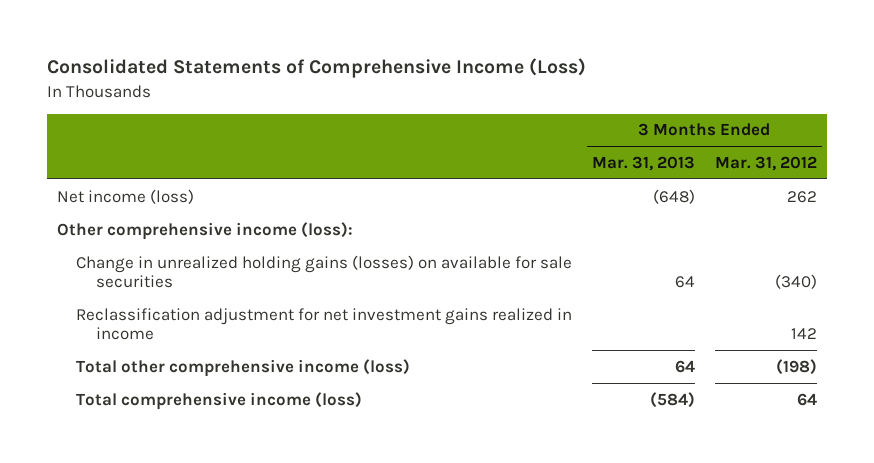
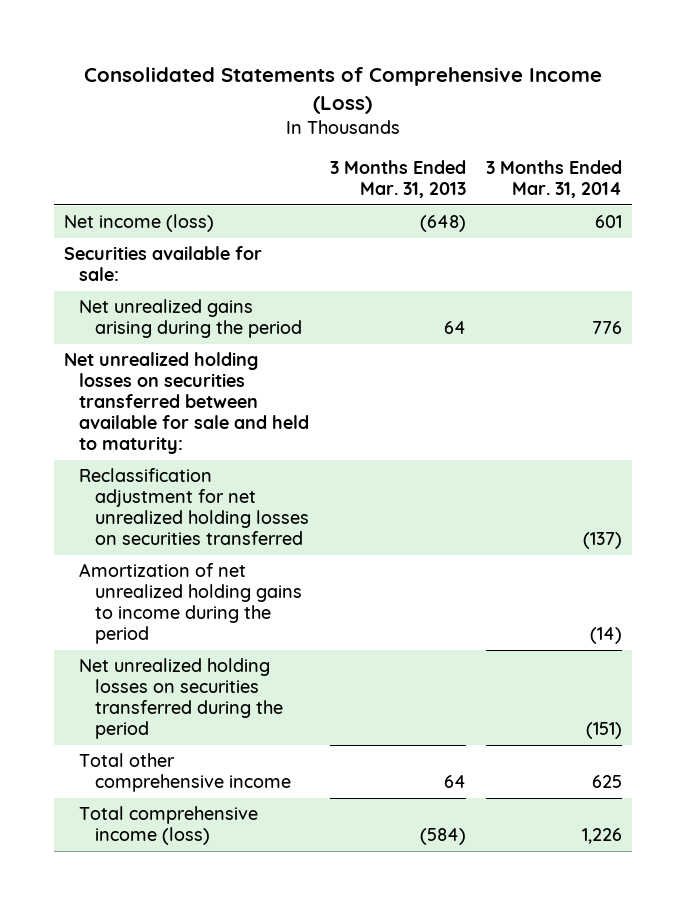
[714,155,817,171] Mar. 31, 2012 -> none
none -> [485,160,622,199] 3 Months Ended Mar. 31, 2014
[56,221,353,240] Other comprehensive income (loss): -> none
[76,307,573,341] Reclassification adjustment for net investment gains realized in income -> none
none -> [64,246,263,282] Securities available for sale:
[76,254,573,289] Change in unrealized holding gains (losses) on available for sale securities -> [79,299,302,339] Net unrealized gains arising during the period
none -> [64,352,310,455] Net unrealized holding losses on securities transferred between available for sale and held to maturity:
none -> [79,468,309,546] Reclassification adjustment for net unrealized holding losses on securities transferred
none -> [79,563,302,645] Amortization of net unrealized holding gains to income during the period
none -> [79,658,283,740] Net unrealized holding losses on securities transferred during the period
[76,358,411,377] Total other comprehensive income (loss) -> [79,753,291,793] Total other comprehensive income

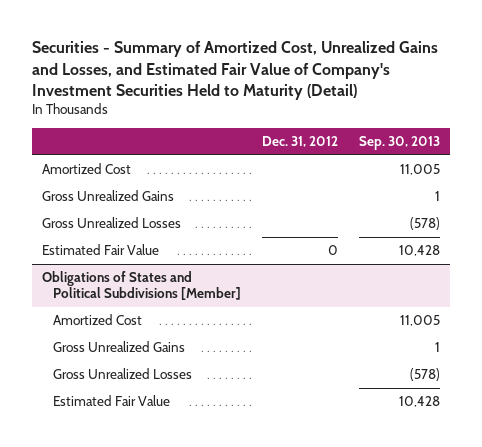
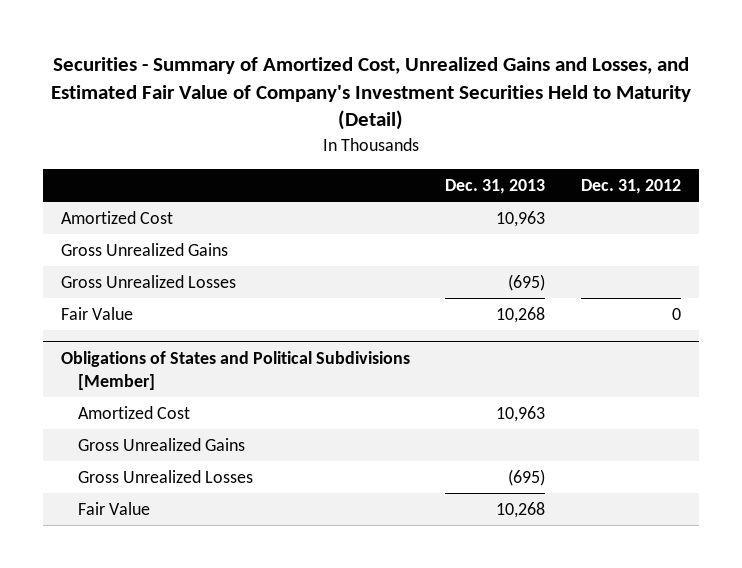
[358,136,440,151] Sep. 30, 2013 -> none
none -> [445,178,546,194] Dec. 31, 2013
[42,244,160,256] Estimated Fair Value -> [60,307,133,321] Fair Value
[53,395,171,407] Estimated Fair Value -> [77,502,150,516] Fair Value

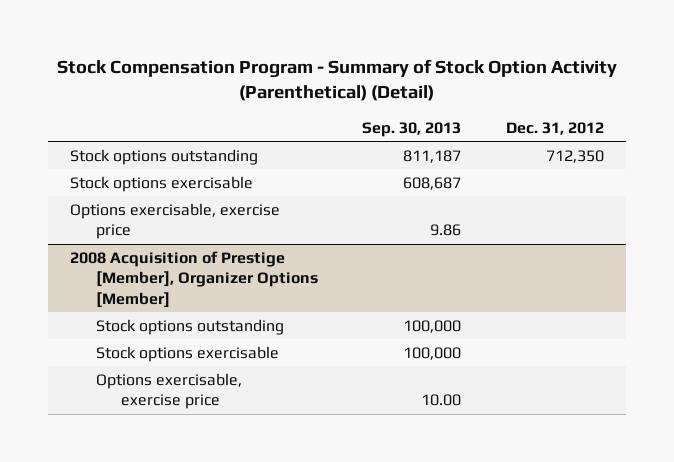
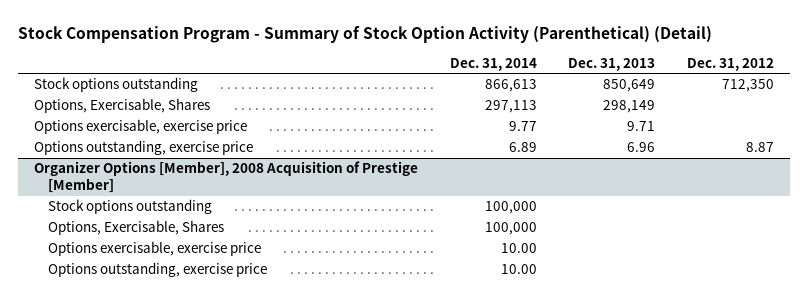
[362,121,462,137] Sep. 30, 2013 -> none
none -> [449,57,537,71] Dec. 31, 2014
none -> [568,57,656,71] Dec. 31, 2013
[70,175,254,192] Stock options exercisable -> [34,98,211,114] Options, Exercisable, Shares
none -> [34,140,254,156] Options outstanding, exercise price
[70,250,318,308] 2008 Acquisition of Prestige [Member], Organizer Options [Member] -> [34,161,419,194] Organizer Options [Member], 2008 Acquisition of Prestige [Member]
[95,345,279,362] Stock options exercisable -> [48,220,225,236] Options, Exercisable, Shares
none -> [48,262,268,278] Options outstanding, exercise price

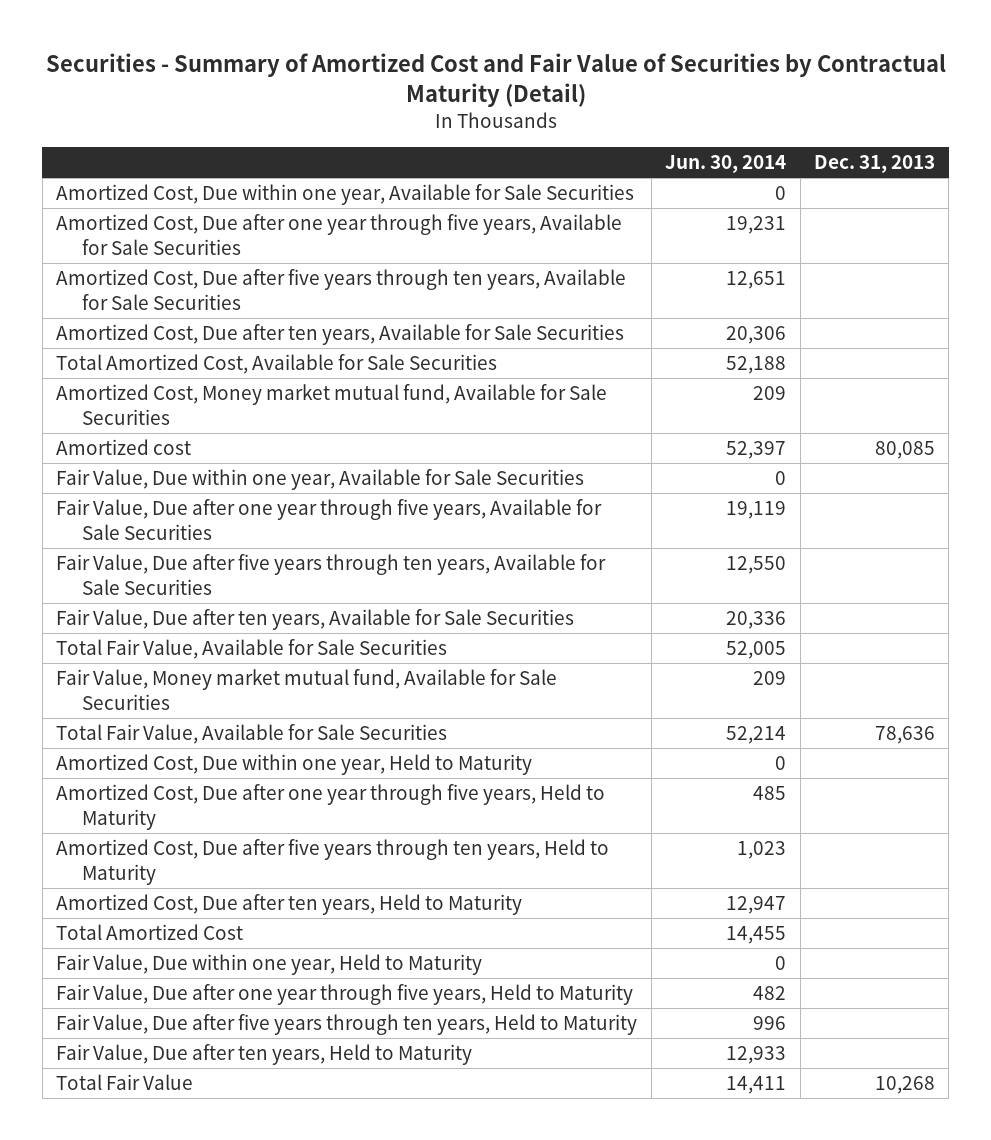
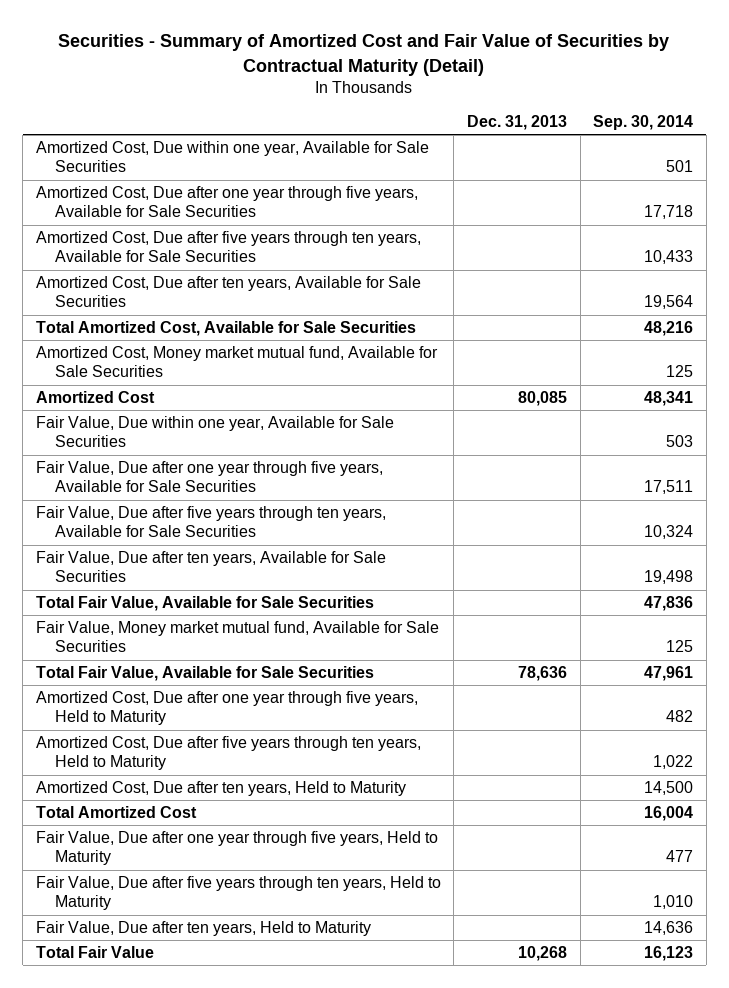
[665,154,787,173] Jun. 30, 2014 -> none
none -> [593,115,694,131] Sep. 30, 2014
[56,439,192,456] Amortized cost -> [35,391,155,404] Amortized Cost
[56,754,533,776] Amortized Cost, Due within one year, Held to Maturity -> none
[56,954,483,976] Fair Value, Due within one year, Held to Maturity -> none

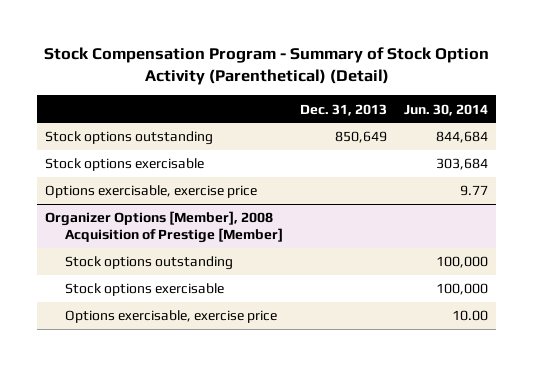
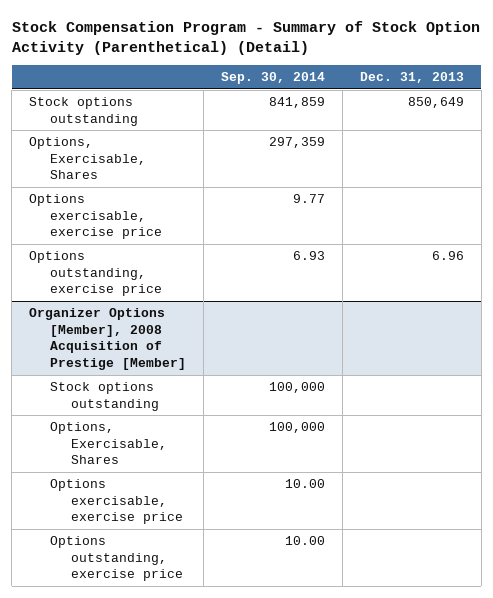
[403,103,488,116] Jun. 30, 2014 -> none
none -> [221,72,326,85] Sep. 30, 2014
[45,158,205,172] Stock options exercisable -> [29,137,147,180] Options, Exercisable, Shares
none -> [29,251,163,297] Options outstanding, exercise price
[64,283,224,297] Stock options exercisable -> [50,422,167,465] Options, Exercisable, Shares
none -> [50,536,183,582] Options outstanding, exercise price

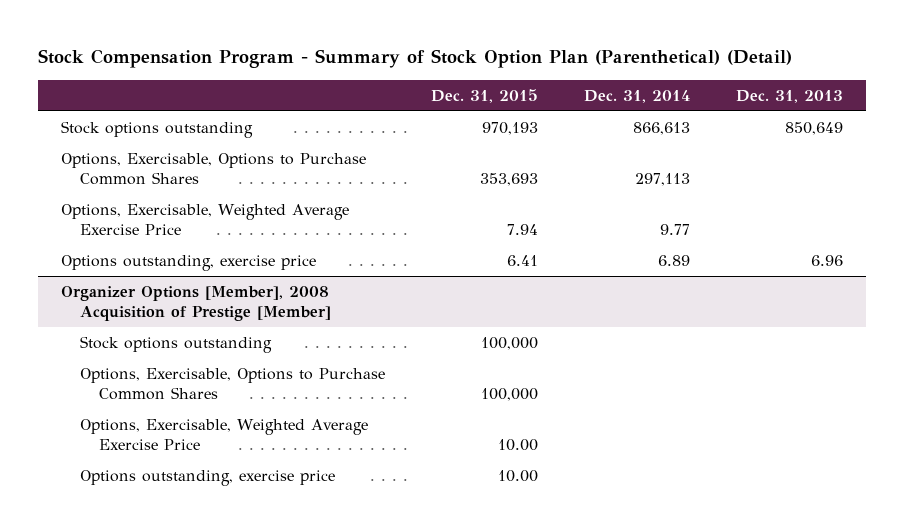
[11,21,480,56] Stock Compensation Program - Summary of Stock Option Activity (Parenthetical) (Detail) -> [38,49,793,69] Stock Compensation Program - Summary of Stock Option Plan (Parenthetical) (Detail)
[221,72,326,85] Sep. 30, 2014 -> none
none -> [431,88,539,103] Dec. 31, 2015
none -> [583,89,690,103] Dec. 31, 2014
[29,137,147,180] Options, Exercisable, Shares -> [61,153,367,185] Options, Exercisable, Options to Purchase Common Shares
[29,194,163,240] Options exercisable, exercise price -> [61,204,350,235] Options, Exercisable, Weighted Average Exercise Price
[50,422,167,465] Options, Exercisable, Shares -> [80,368,386,400] Options, Exercisable, Options to Purchase Common Shares
[50,479,183,525] Options exercisable, exercise price -> [80,419,369,450] Options, Exercisable, Weighted Average Exercise Price

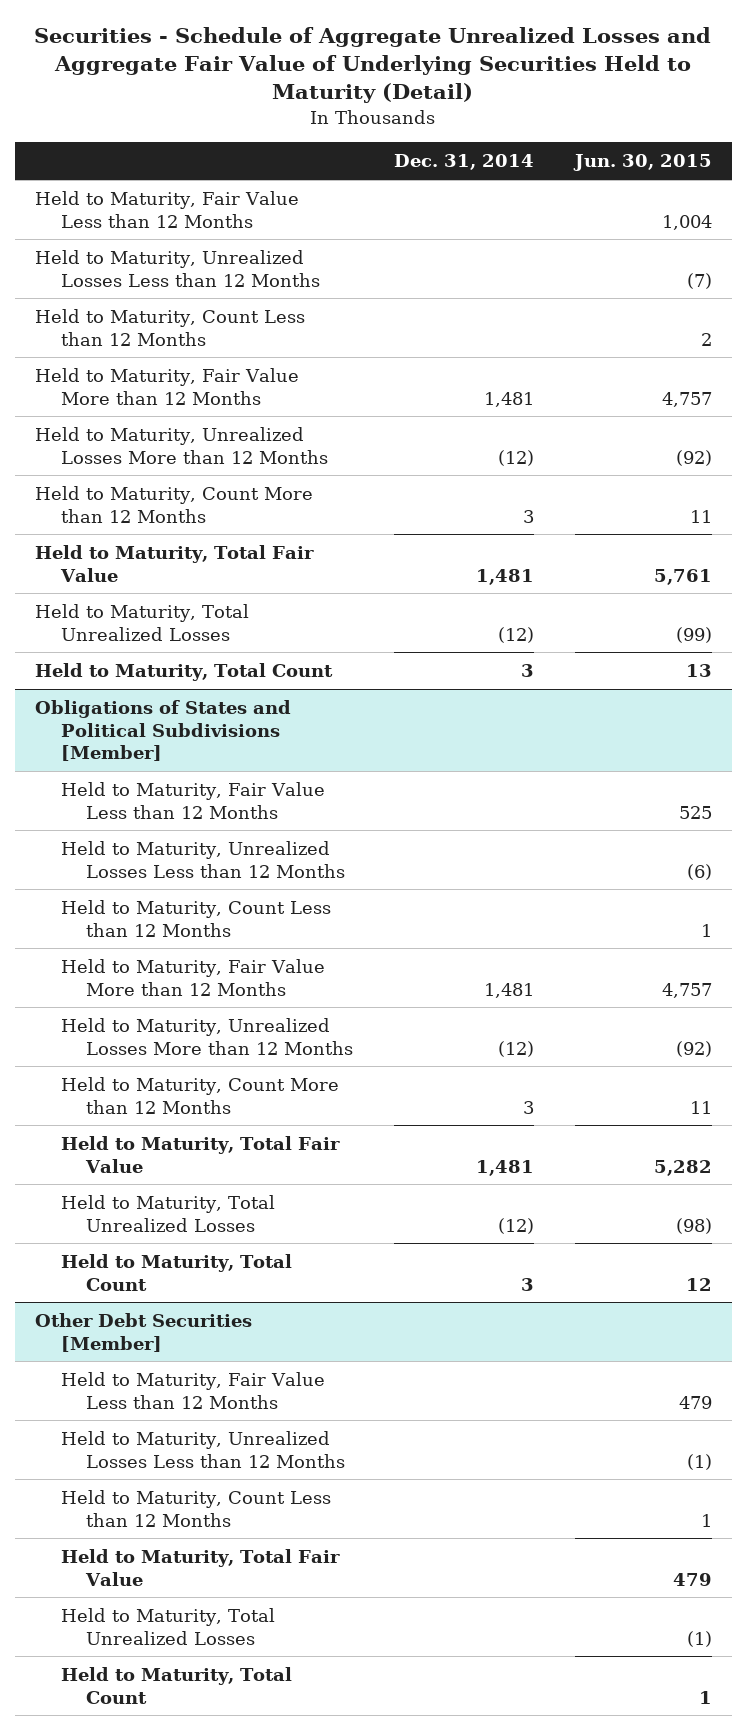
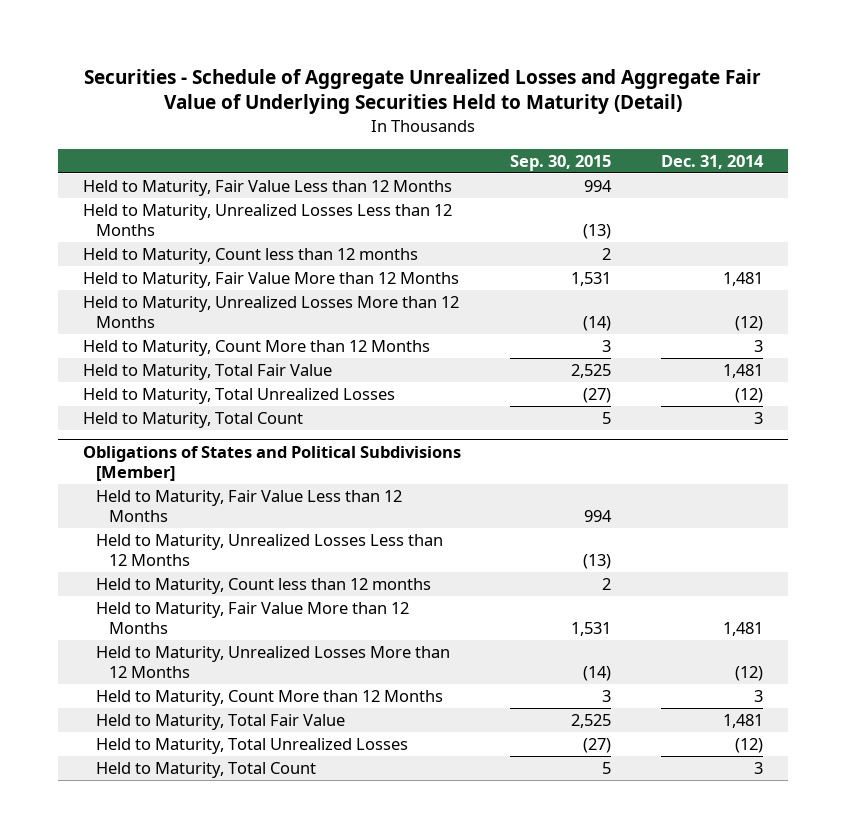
[572,154,712,172] Jun. 30, 2015 -> none
none -> [510,154,612,171] Sep. 30, 2015
[35,309,306,346] Held to Maturity, Count Less than 12 Months -> [82,248,418,265] Held to Maturity, Count less than 12 months
[60,900,331,937] Held to Maturity, Count Less than 12 Months -> [95,578,431,595] Held to Maturity, Count less than 12 months
[35,1313,253,1352] Other Debt Securities [Member] -> none
[60,1372,325,1409] Held to Maturity, Fair Value Less than 12 Months -> none
[60,1431,345,1468] Held to Maturity, Unrealized Losses Less than 12 Months -> none
[60,1490,331,1527] Held to Maturity, Count Less than 12 Months -> none
[60,1549,340,1586] Held to Maturity, Total Fair Value -> none
[60,1608,275,1645] Held to Maturity, Total Unrealized Losses -> none
[60,1667,292,1704] Held to Maturity, Total Count -> none

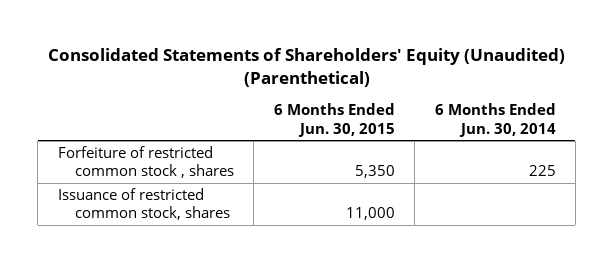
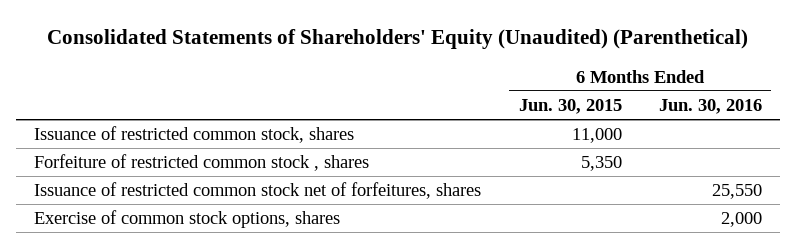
[434,103,556,137] 6 Months Ended Jun. 30, 2014 -> none
none -> [658,99,762,115] Jun. 30, 2016
[57,145,234,179] Forfeiture of restricted common stock , shares -> [34,154,370,172] Forfeiture of restricted common stock , shares
none -> [34,182,482,200] Issuance of restricted common stock net of forfeitures, shares
none -> [34,210,341,229] Exercise of common stock options, shares

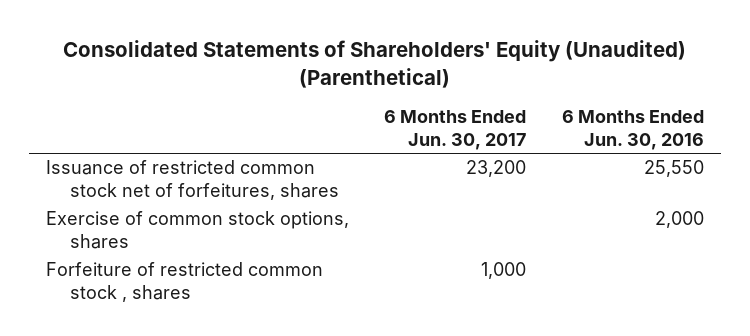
[518,99,622,115] Jun. 30, 2015 -> none
none -> [384,110,527,151] 6 Months Ended Jun. 30, 2017
[34,126,355,144] Issuance of restricted common stock, shares -> none
[34,154,370,172] Forfeiture of restricted common stock , shares -> [46,262,324,303] Forfeiture of restricted common stock , shares

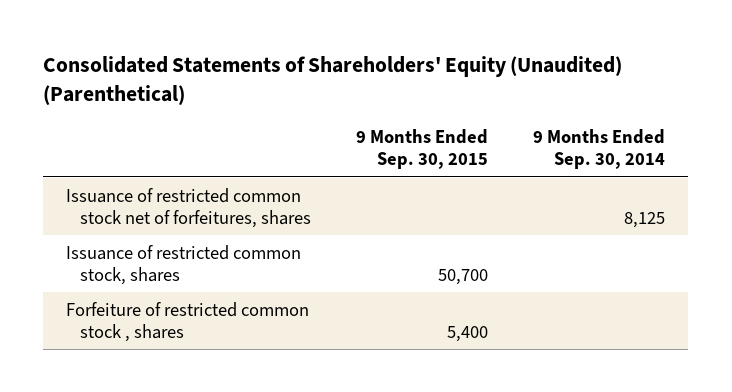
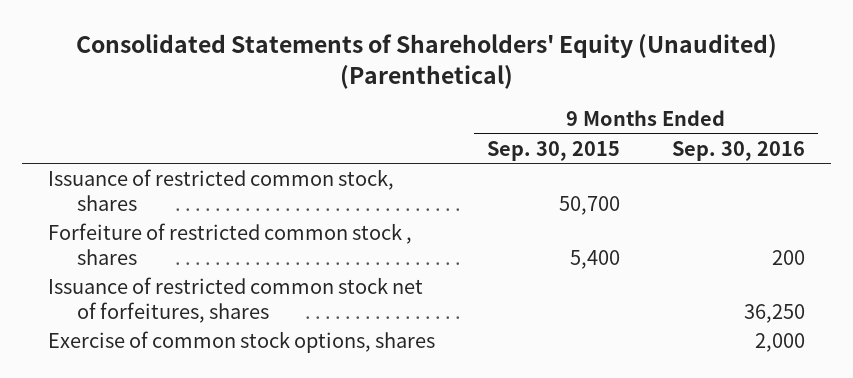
[533,129,666,170] 9 Months Ended Sep. 30, 2014 -> none
none -> [672,140,806,161] Sep. 30, 2016
[66,187,311,228] Issuance of restricted common stock net of forfeitures, shares -> [48,277,424,323] Issuance of restricted common stock net of forfeitures, shares
none -> [48,331,436,354] Exercise of common stock options, shares

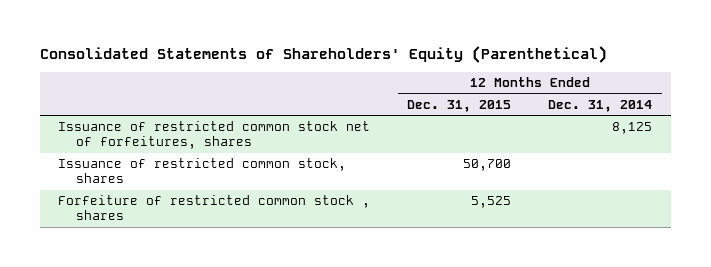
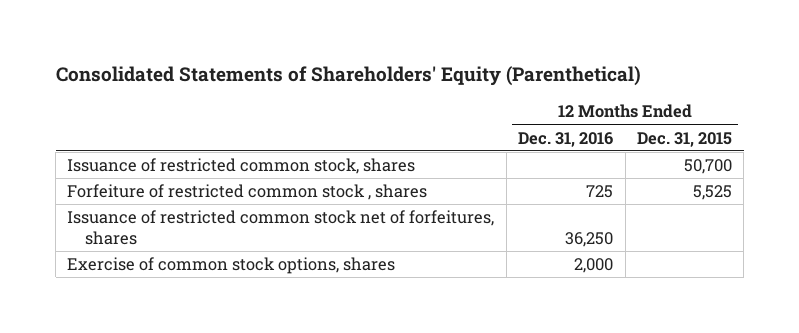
[548,100,653,113] Dec. 31, 2014 -> none
none -> [518,131,614,147] Dec. 31, 2016
[58,121,371,150] Issuance of restricted common stock net of forfeitures, shares -> [67,210,495,245] Issuance of restricted common stock net of forfeitures, shares
none -> [67,257,396,275] Exercise of common stock options, shares

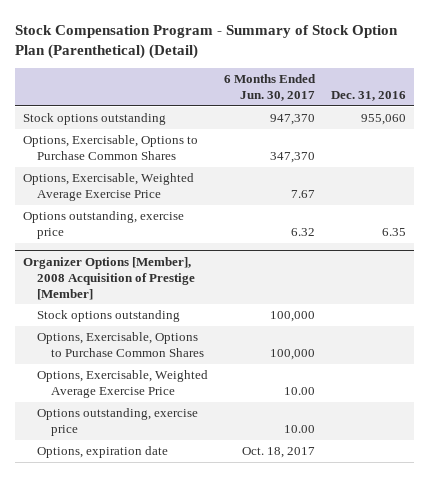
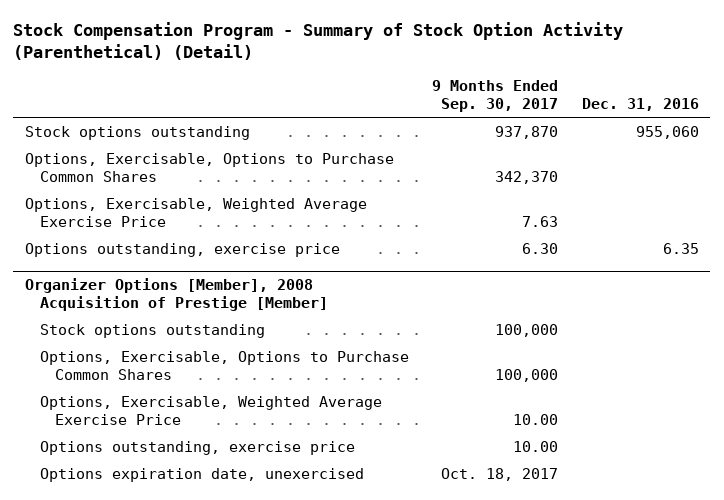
[15,25,399,60] Stock Compensation Program - Summary of Stock Option Plan (Parenthetical) (Detail) -> [13,21,624,60] Stock Compensation Program - Summary of Stock Option Activity (Parenthetical) (Detail)
[224,74,317,101] 6 Months Ended Jun. 30, 2017 -> none
none -> [432,79,559,113] 9 Months Ended Sep. 30, 2017
[37,446,169,459] Options, expiration date -> [40,467,365,482] Options expiration date, unexercised

